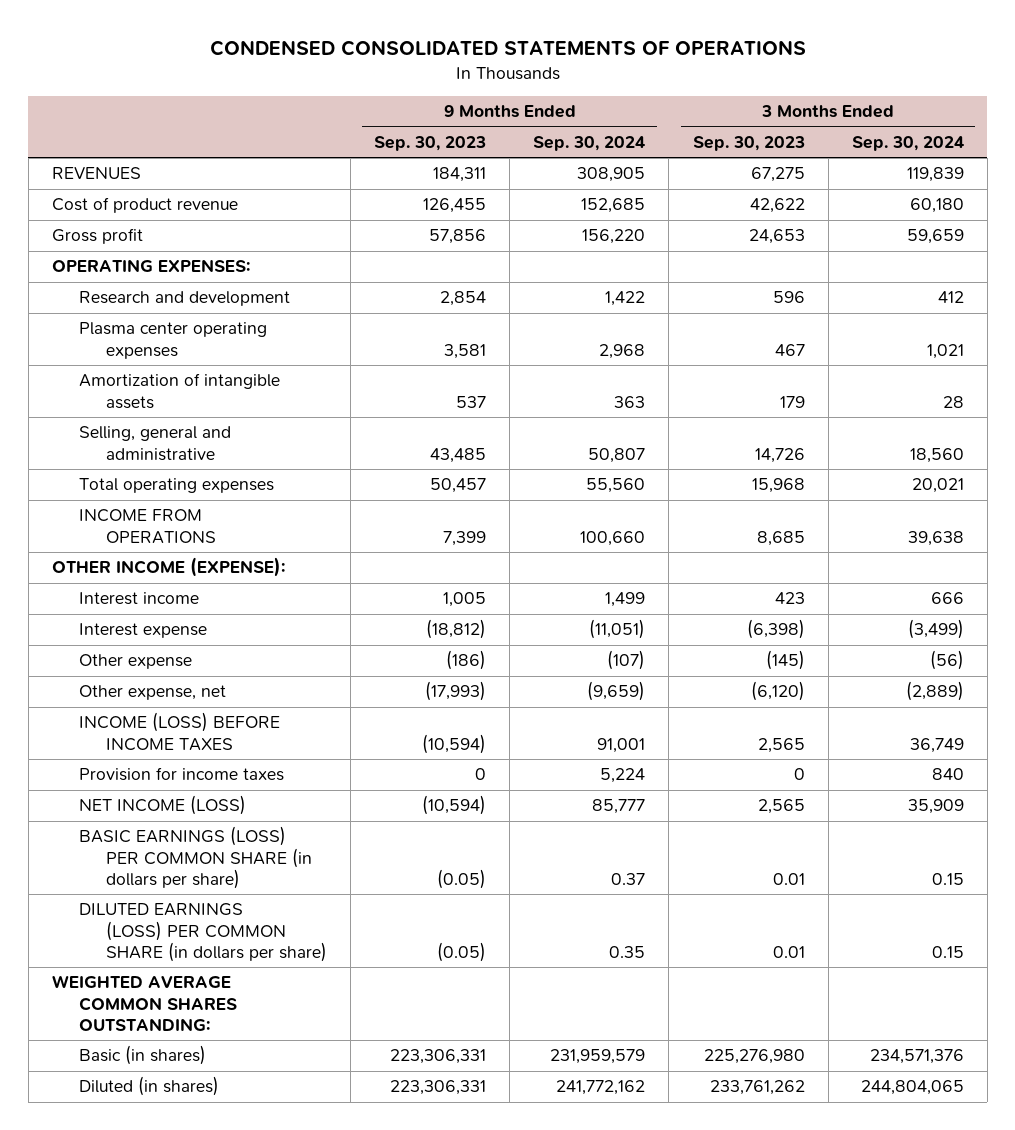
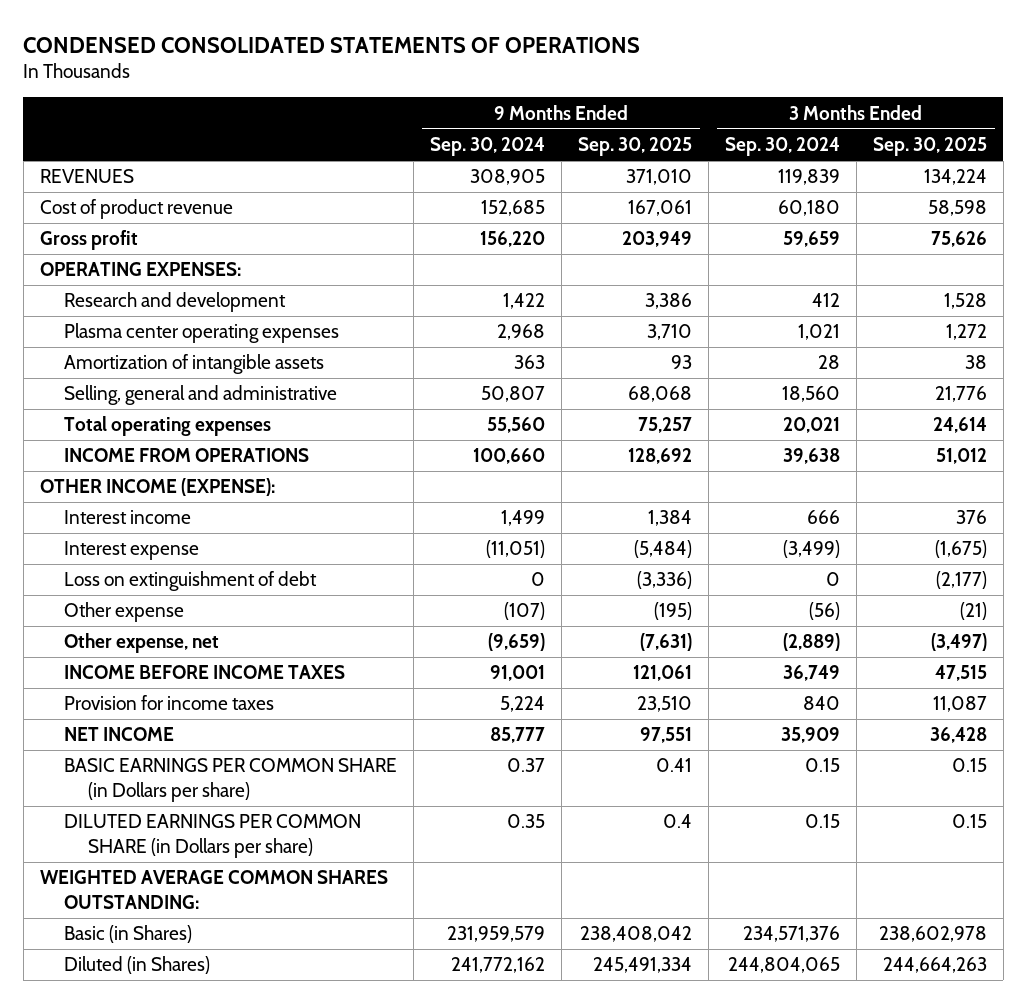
[374,135,487,151] Sep. 30, 2023 -> none
[692,135,805,151] Sep. 30, 2023 -> none
none -> [577,137,692,157] Sep. 30, 2025
none -> [872,137,987,157] Sep. 30, 2025
none -> [63,571,317,592] Loss on extinguishment of debt
[78,712,280,751] INCOME (LOSS) BEFORE INCOME TAXES -> [63,665,345,680] INCOME BEFORE INCOME TAXES
[78,795,246,816] NET INCOME (LOSS) -> [63,727,174,742] NET INCOME
[78,826,313,890] BASIC EARNINGS (LOSS) PER COMMON SHARE (in dollars per share) -> [63,758,397,802] BASIC EARNINGS PER COMMON SHARE (in Dollars per share)
[78,903,328,963] DILUTED EARNINGS (LOSS) PER COMMON SHARE (in dollars per share) -> [63,814,361,858] DILUTED EARNINGS PER COMMON SHARE (in Dollars per share)
[78,1045,206,1066] Basic (in shares) -> [63,925,192,944] Basic (in Shares)
[78,1076,219,1097] Diluted (in shares) -> [63,956,210,975] Diluted (in Shares)

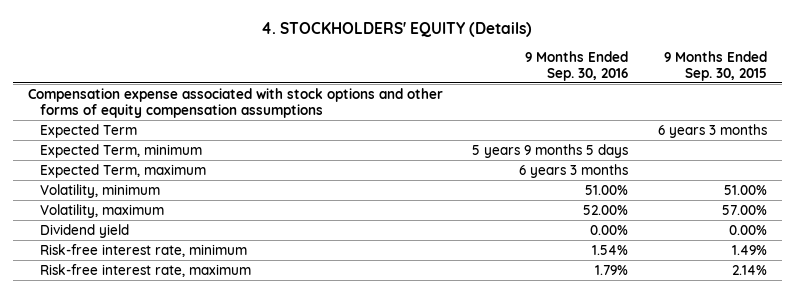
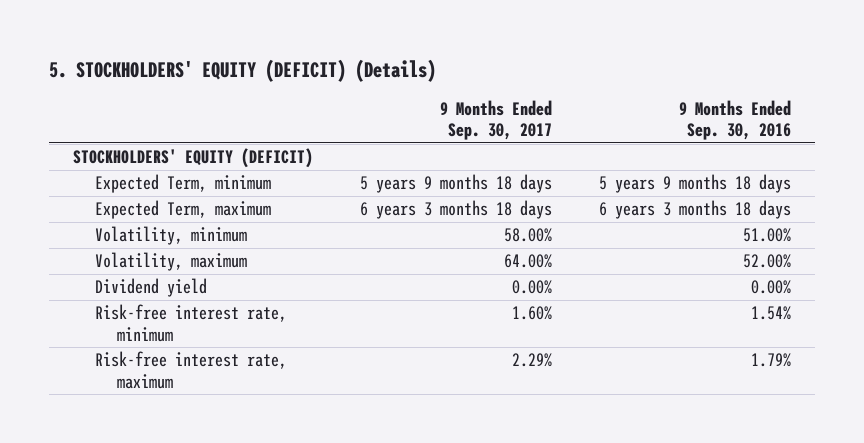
[261,21,533,37] 4. STOCKHOLDERS' EQUITY (Details) -> [49,59,437,83] 5. STOCKHOLDERS' EQUITY (DEFICIT) (Details)
[664,50,768,81] 9 Months Ended Sep. 30, 2015 -> none
none -> [440,99,553,141] 9 Months Ended Sep. 30, 2017
[27,87,443,118] Compensation expense associated with stock options and other forms of equity compensation assumptions -> none
[40,123,138,138] Expected Term -> none
none -> [72,148,313,169] STOCKHOLDERS' EQUITY (DEFICIT)
[472,143,629,158] 5 years 9 months 5 days -> [599,174,792,194] 5 years 9 months 18 days
[519,163,629,178] 6 years 3 months -> [599,200,792,220] 6 years 3 months 18 days

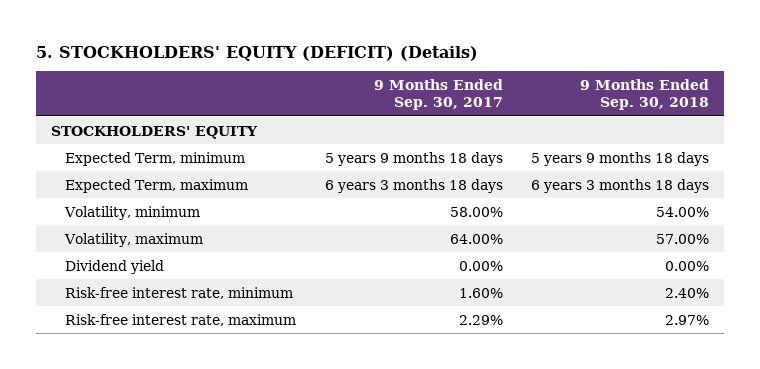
[679,99,792,141] 9 Months Ended Sep. 30, 2016 -> none
none -> [580,78,710,110] 9 Months Ended Sep. 30, 2018
[72,148,313,169] STOCKHOLDERS' EQUITY (DEFICIT) -> [50,125,258,139] STOCKHOLDERS' EQUITY

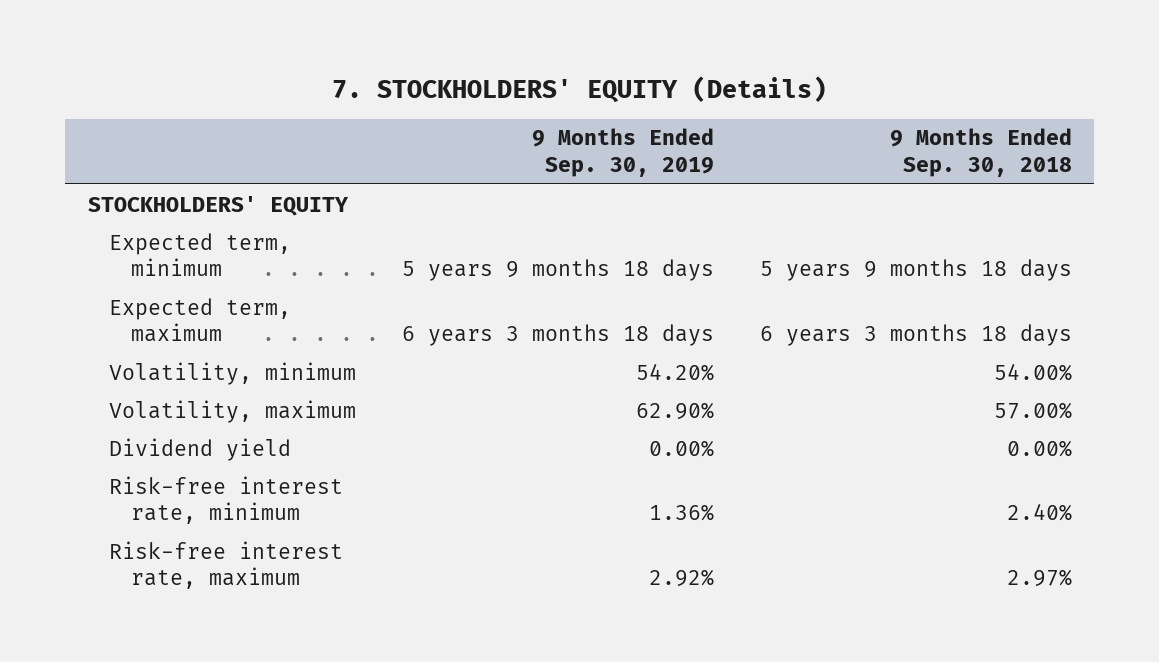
[36,45,479,61] 5. STOCKHOLDERS' EQUITY (DEFICIT) (Details) -> [331,75,827,103] 7. STOCKHOLDERS' EQUITY (Details)
[373,78,503,110] 9 Months Ended Sep. 30, 2017 -> none
none -> [531,128,714,178] 9 Months Ended Sep. 30, 2019
[65,151,246,166] Expected Term, minimum -> [109,232,292,277] Expected term, minimum
[65,178,249,193] Expected Term, maximum -> [109,297,292,343] Expected term, maximum

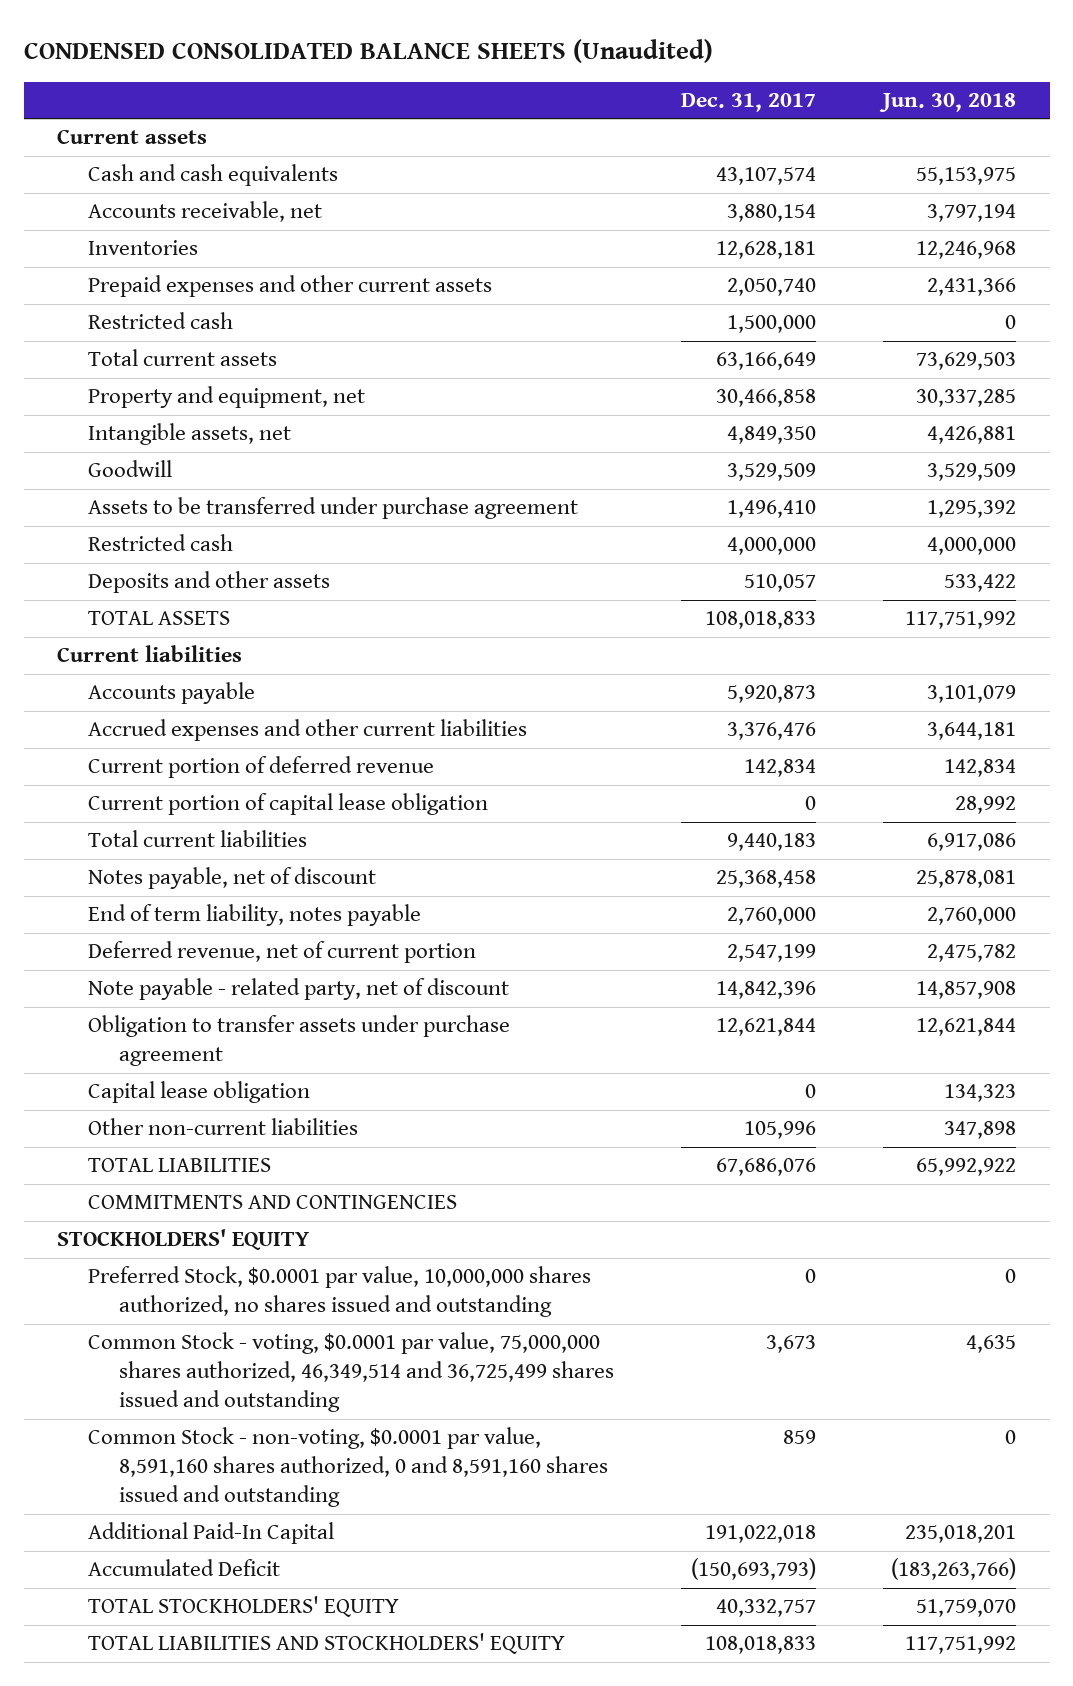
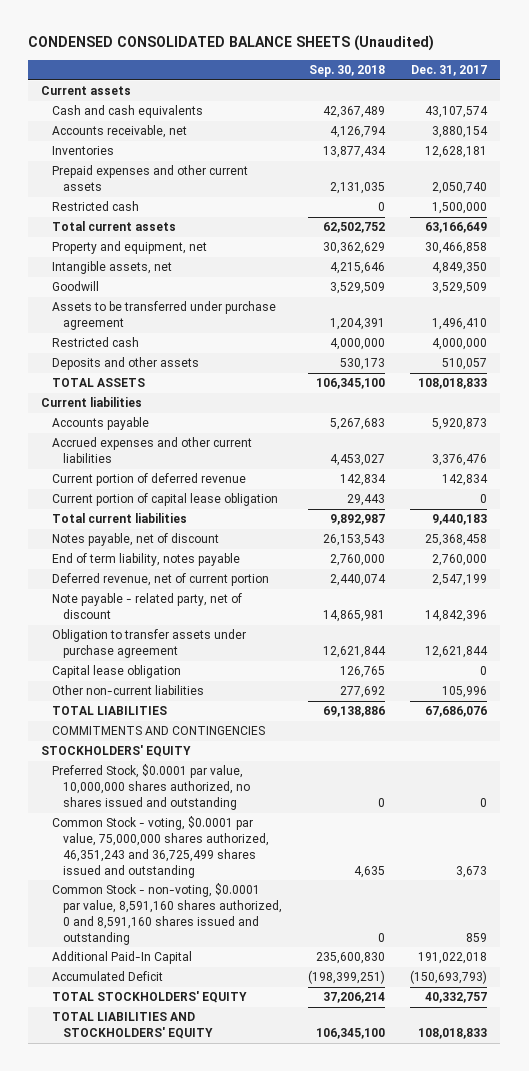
[879,93,1017,113] Jun. 30, 2018 -> none
none -> [308,65,385,78] Sep. 30, 2018
[88,1332,615,1413] Common Stock - voting, $0.0001 par value, 75,000,000 shares authorized, 46,349,514 and 36,725,499 shares issued and outstanding -> [52,816,269,878] Common Stock - voting, $0.0001 par value, 75,000,000 shares authorized, 46,351,243 and 36,725,499 shares issued and outstanding

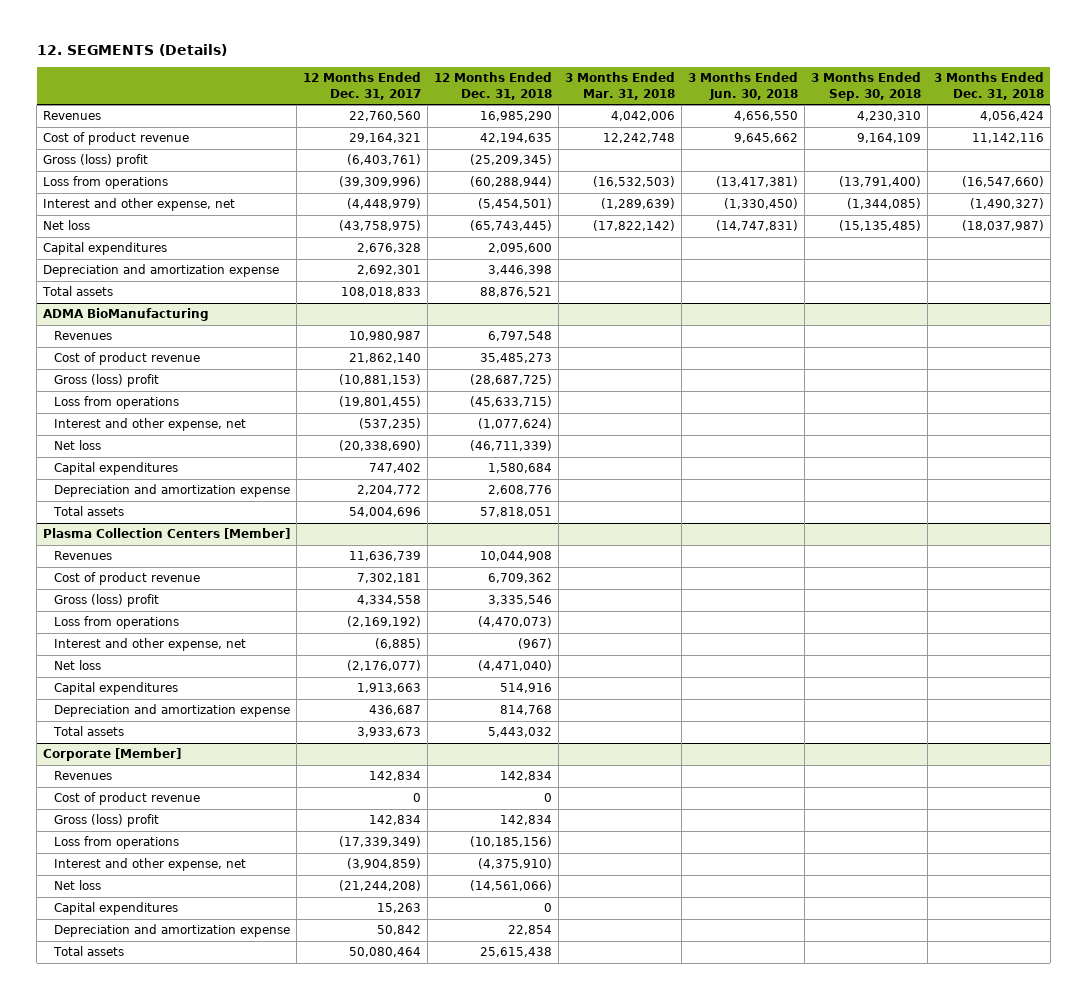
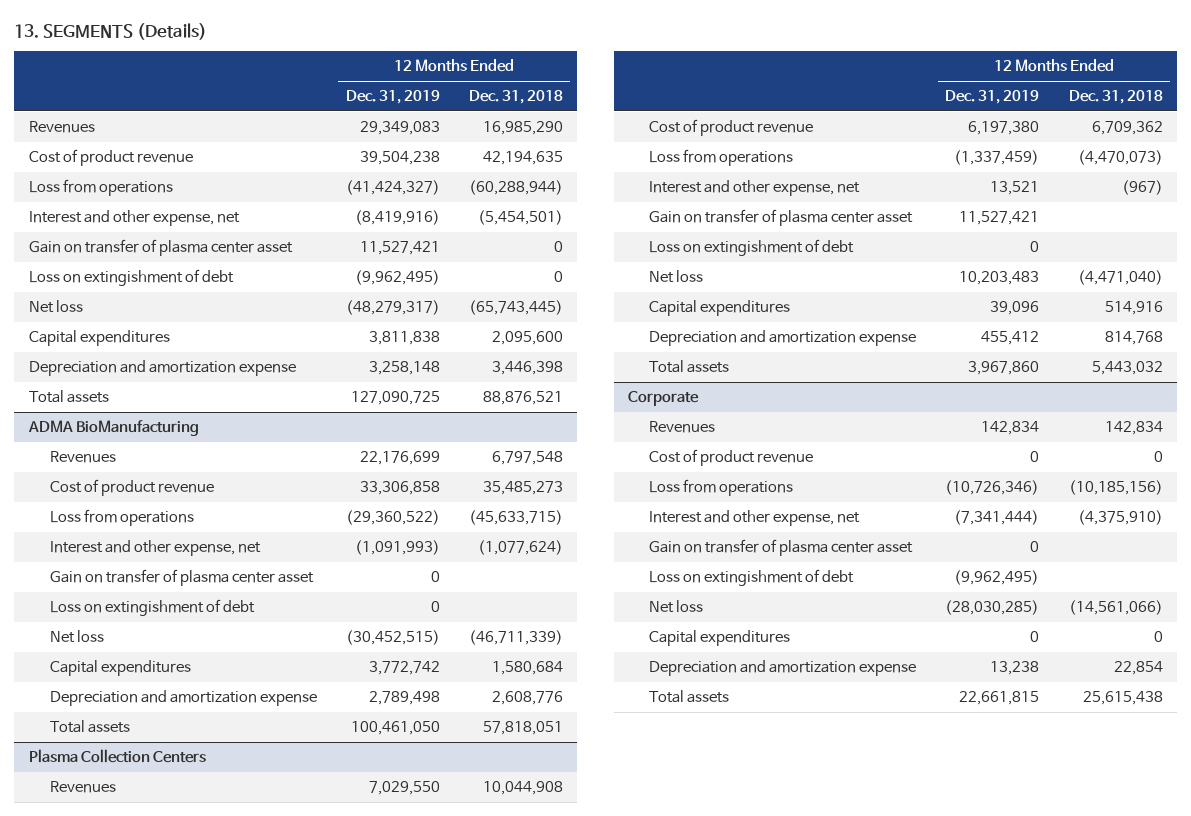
[36,44,227,57] 12. SEGMENTS (Details) -> [14,22,208,40] 13. SEGMENTS (Details)
[303,72,422,100] 12 Months Ended Dec. 31, 2017 -> none
[565,72,676,100] 3 Months Ended Mar. 31, 2018 -> none
[687,72,798,100] 3 Months Ended Jun. 30, 2018 -> none
[810,72,921,101] 3 Months Ended Sep. 30, 2018 -> none
[933,72,1044,100] 3 Months Ended Dec. 31, 2018 -> none
none -> [345,90,440,105] Dec. 31, 2019
[43,154,149,168] Gross (loss) profit -> none
none -> [28,239,293,257] Gain on transfer of plasma center asset
none -> [28,269,234,287] Loss on extingishment of debt
[54,374,160,388] Gross (loss) profit -> none
none -> [49,569,314,587] Gain on transfer of plasma center asset
none -> [49,599,255,617] Loss on extingishment of debt
[43,528,291,540] Plasma Collection Centers [Member] -> [28,749,206,764] Plasma Collection Centers
[54,594,160,608] Gross (loss) profit -> none
none -> [649,209,914,227] Gain on transfer of plasma center asset
none -> [649,239,855,257] Loss on extingishment of debt
[43,748,182,762] Corporate [Member] -> [628,391,700,407] Corporate
[54,814,160,828] Gross (loss) profit -> none
none -> [649,539,914,557] Gain on transfer of plasma center asset
none -> [649,569,855,587] Loss on extingishment of debt

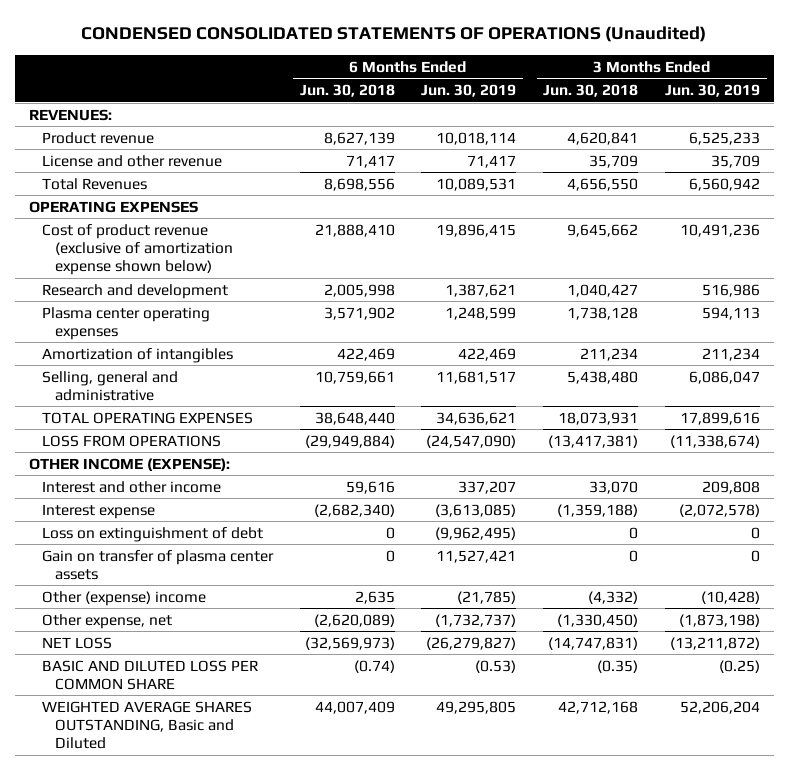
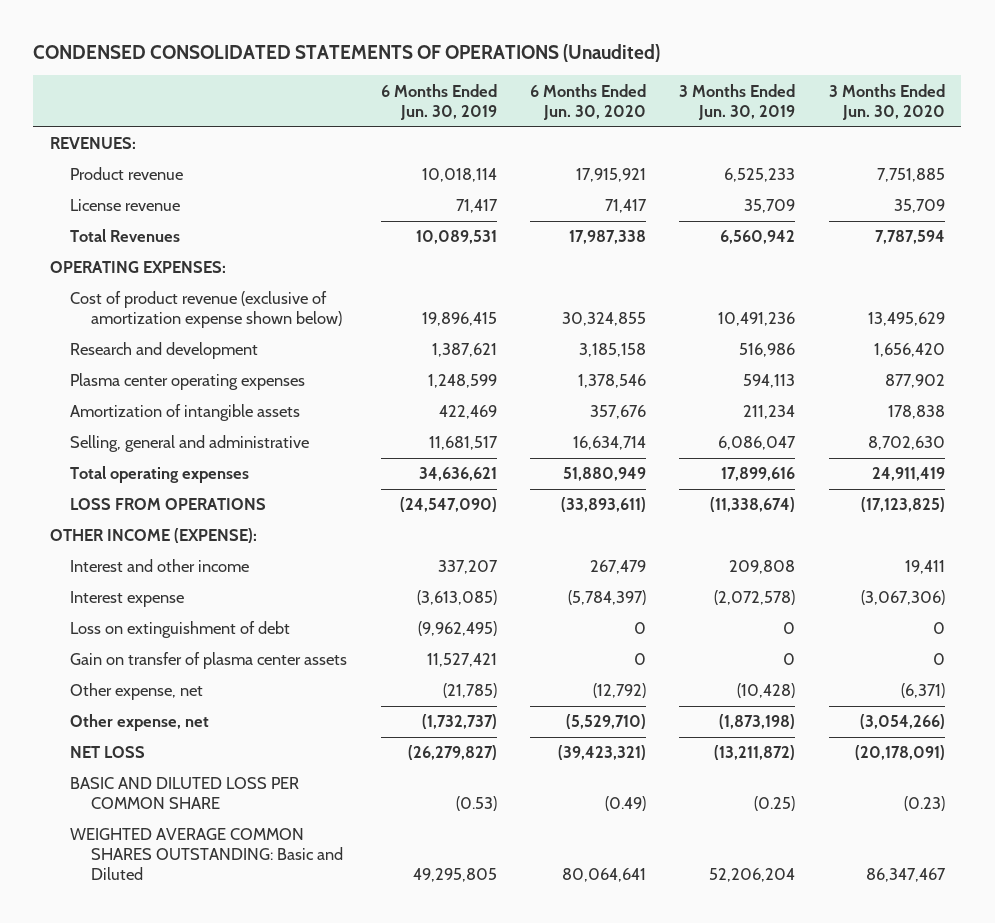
[299,84,395,98] Jun. 30, 2018 -> none
[543,84,639,98] Jun. 30, 2018 -> none
none -> [529,83,646,120] 6 Months Ended Jun. 30, 2020
none -> [828,83,945,120] 3 Months Ended Jun. 30, 2020
[41,154,222,167] License and other revenue -> [70,199,181,212] License revenue
[28,200,198,213] OPERATING EXPENSES -> [49,261,226,274] OPERATING EXPENSES:
[41,347,233,363] Amortization of intangibles -> [70,404,301,422] Amortization of intangible assets
[41,411,253,424] TOTAL OPERATING EXPENSES -> [70,466,250,484] Total operating expenses
[41,590,206,606] Other (expense) income -> [70,683,204,701] Other expense, net
[41,700,252,749] WEIGHTED AVERAGE SHARES OUTSTANDING, Basic and Diluted -> [70,828,343,881] WEIGHTED AVERAGE COMMON SHARES OUTSTANDING: Basic and Diluted

